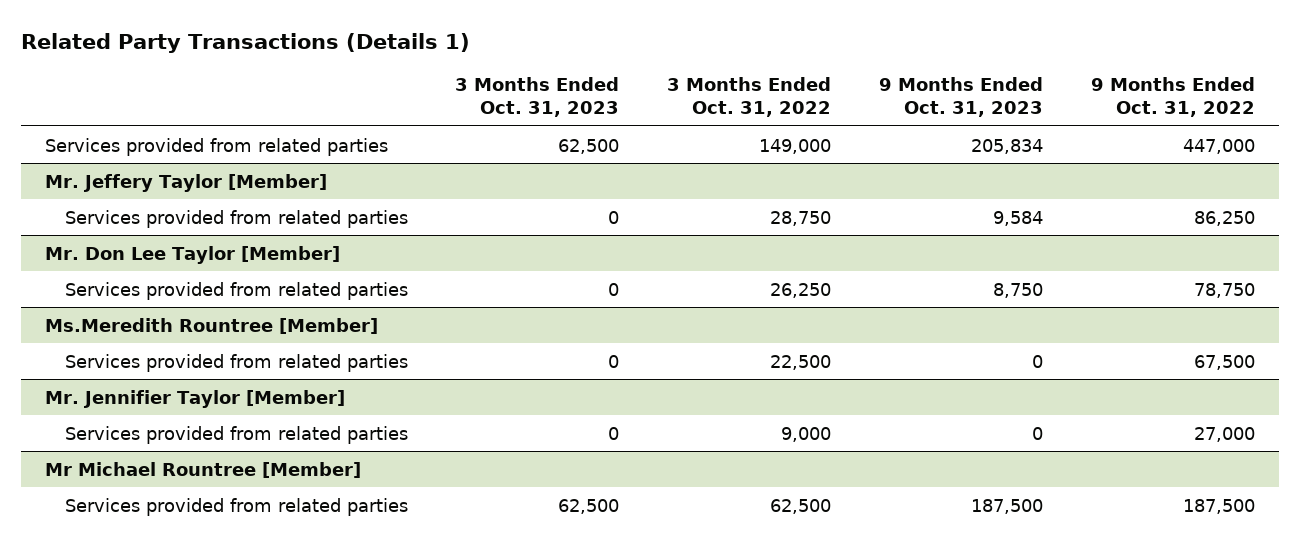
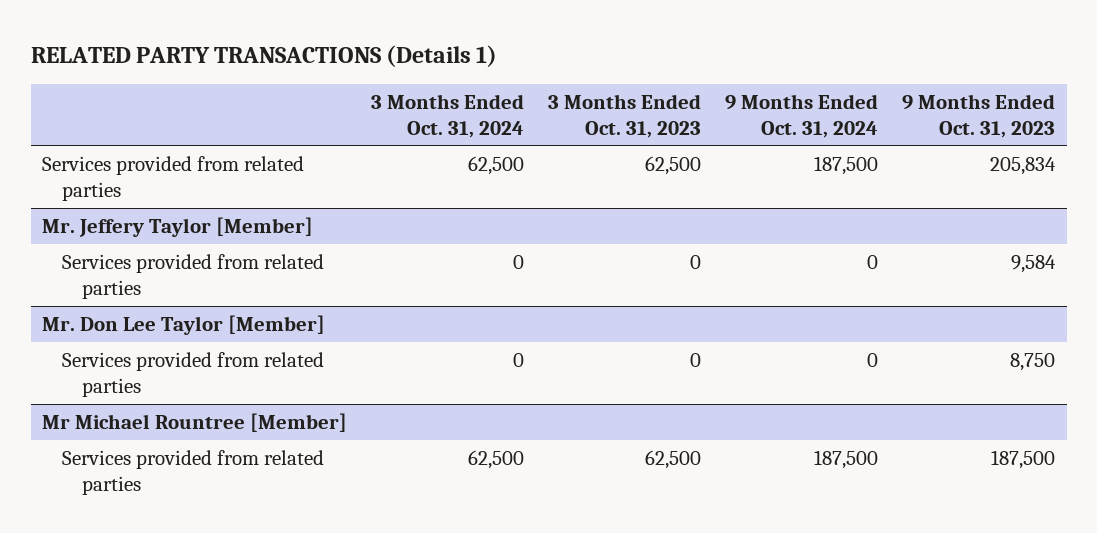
[21,32,471,53] Related Party Transactions (Details 1) -> [30,44,497,67] RELATED PARTY TRANSACTIONS (Details 1)
[667,77,832,117] 3 Months Ended Oct. 31, 2022 -> none
[1090,77,1255,117] 9 Months Ended Oct. 31, 2022 -> none
none -> [371,93,525,138] 3 Months Ended Oct. 31, 2024
none -> [725,93,879,138] 9 Months Ended Oct. 31, 2024
[44,317,378,334] Ms.Meredith Rountree [Member] -> none
[64,353,408,372] Services provided from related parties -> none
[44,389,345,408] Mr. Jennifier Taylor [Member] -> none
[64,425,408,444] Services provided from related parties -> none

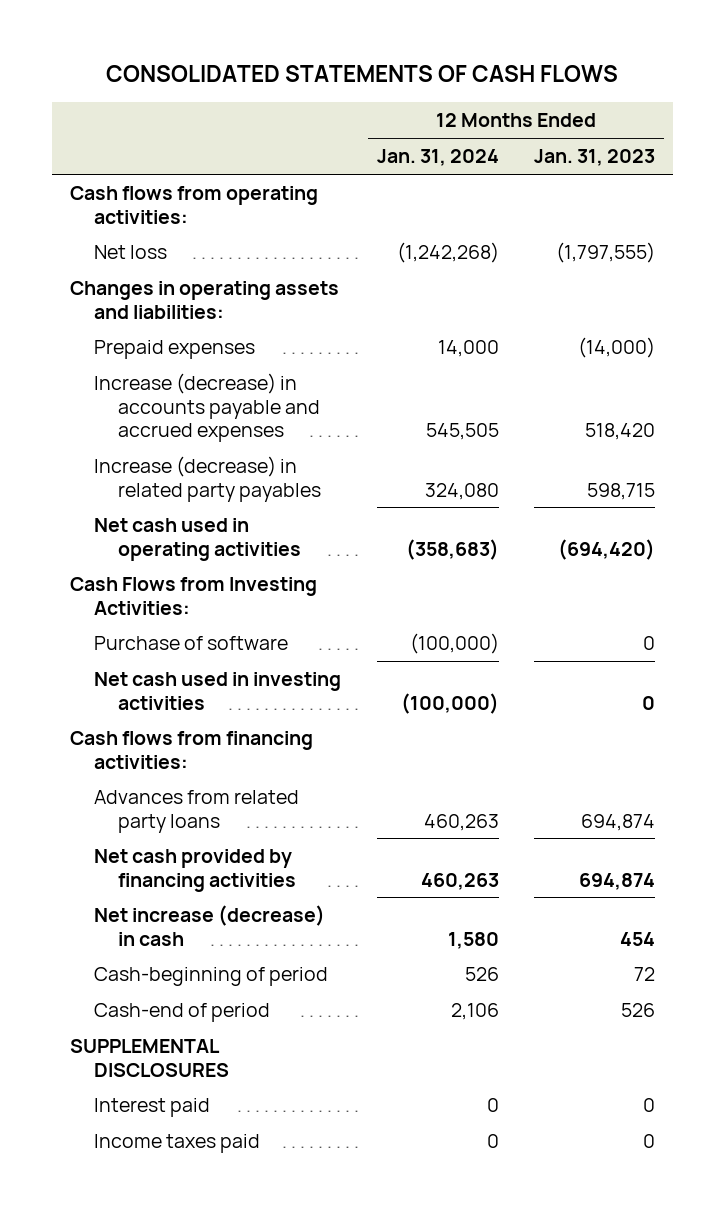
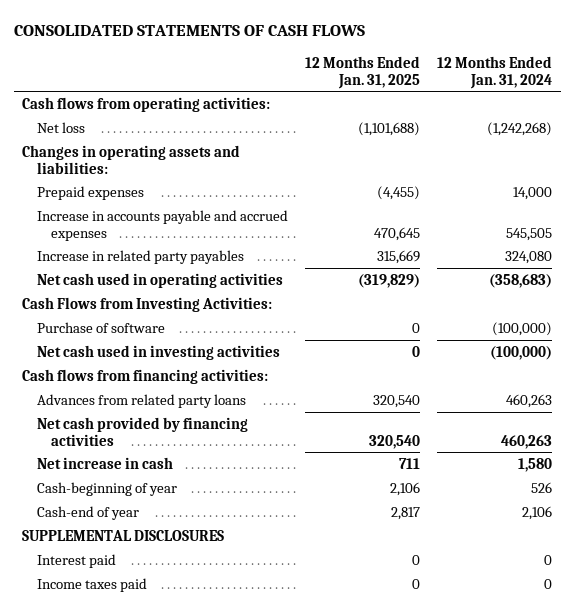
[534,149,656,167] Jan. 31, 2023 -> none
none -> [304,55,420,89] 12 Months Ended Jan. 31, 2025
[94,373,321,442] Increase (decrease) in accounts payable and accrued expenses -> [36,209,288,241] Increase in accounts payable and accrued expenses
[94,456,322,502] Increase (decrease) in related party payables -> [36,249,244,264] Increase in related party payables
[94,905,326,946] Net increase (decrease) in cash -> [36,456,173,469] Net increase in cash
[94,967,329,987] Cash-beginning of period -> [36,481,177,496] Cash-beginning of year
[94,1003,271,1023] Cash-end of period -> [36,505,139,520] Cash-end of year

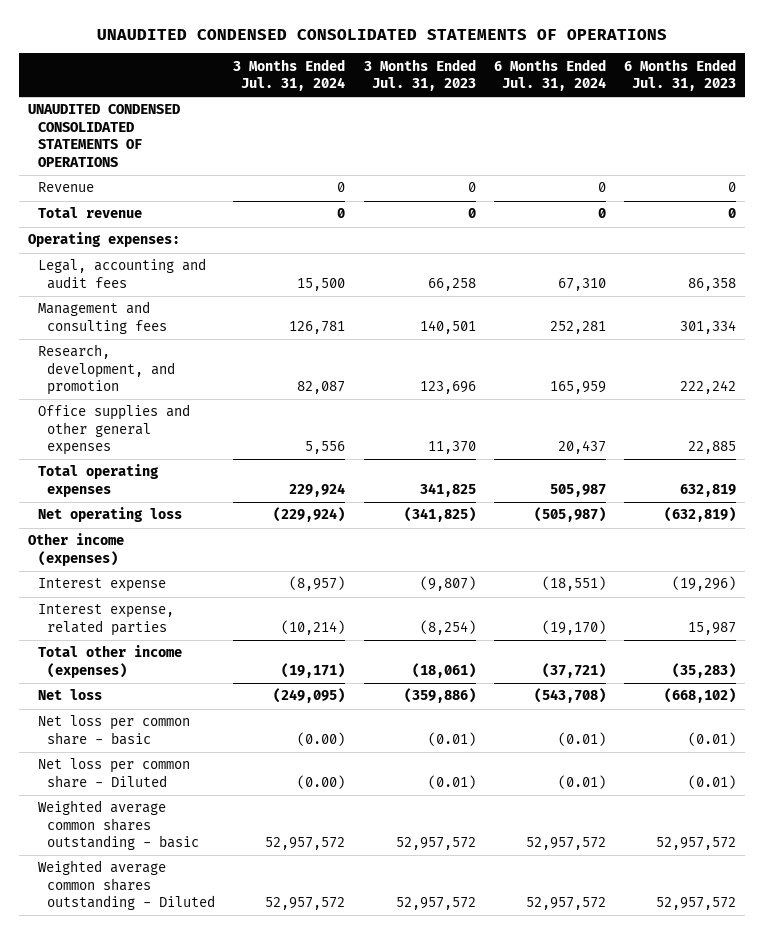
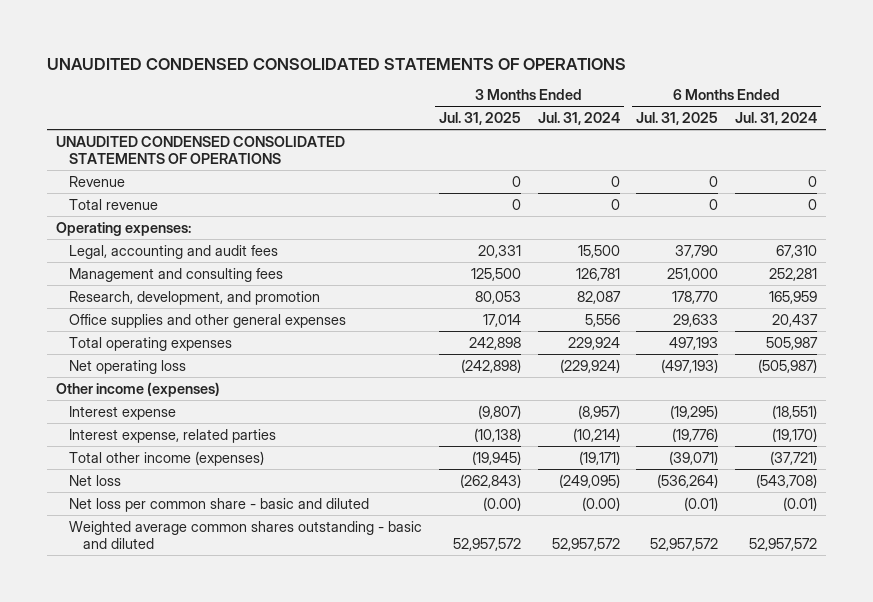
[363,58,476,92] 3 Months Ended Jul. 31, 2023 -> none
[623,58,736,92] 6 Months Ended Jul. 31, 2023 -> none
none -> [439,112,522,126] Jul. 31, 2025
none -> [636,112,719,126] Jul. 31, 2025
[37,715,190,745] Net loss per common share - basic -> none
[37,800,200,851] Weighted average common shares outstanding - basic -> none
[37,758,190,788] Net loss per common share - Diluted -> [69,497,370,512] Net loss per common share - basic and diluted
[37,860,216,911] Weighted average common shares outstanding - Diluted -> [69,520,423,550] Weighted average common shares outstanding - basic and diluted

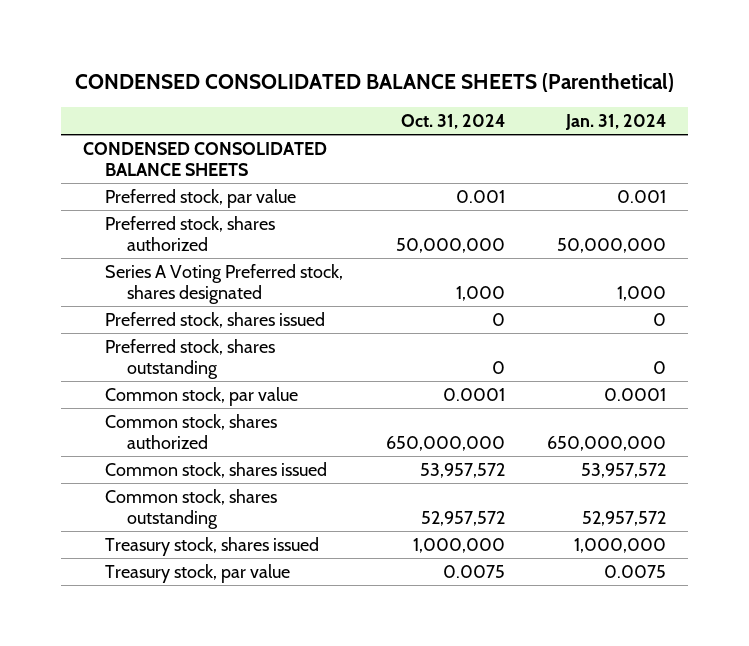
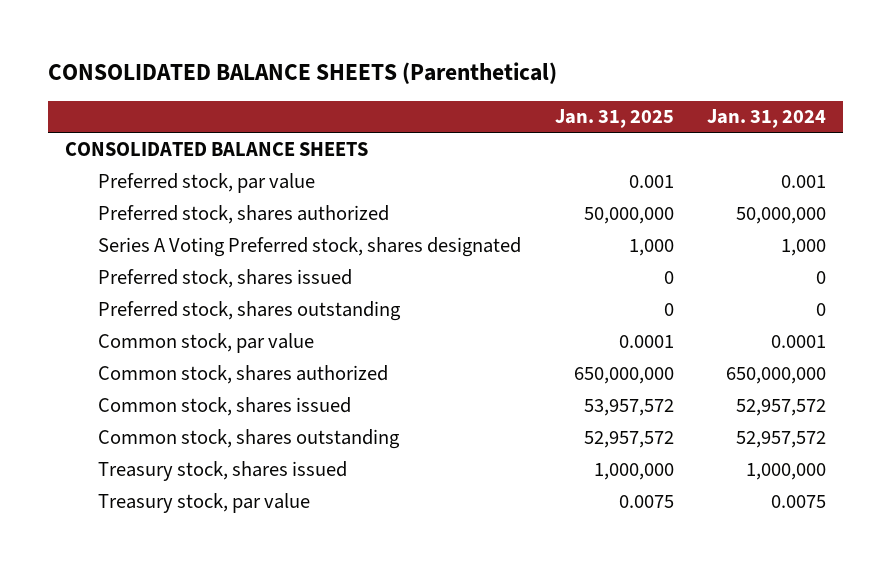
[75,73,675,93] CONDENSED CONSOLIDATED BALANCE SHEETS (Parenthetical) -> [48,62,558,85] CONSOLIDATED BALANCE SHEETS (Parenthetical)
[400,114,505,130] Oct. 31, 2024 -> none
none -> [554,109,674,129] Jan. 31, 2025
[82,141,327,177] CONDENSED CONSOLIDATED BALANCE SHEETS -> [65,141,369,156] CONSOLIDATED BALANCE SHEETS
[581,462,667,478] 53,957,572 -> [736,398,827,416] 52,957,572

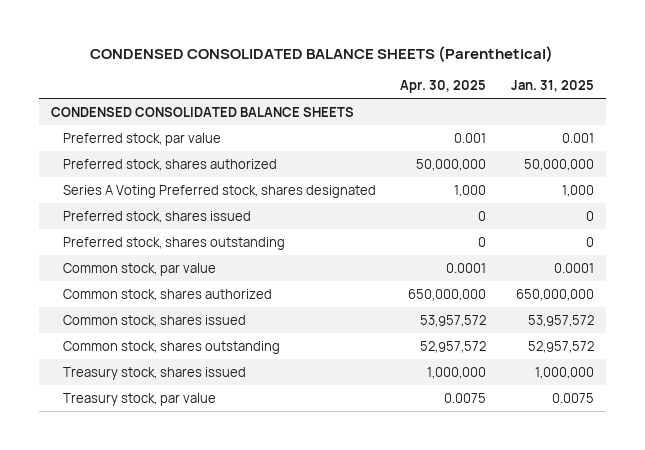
[48,62,558,85] CONSOLIDATED BALANCE SHEETS (Parenthetical) -> [90,45,554,62] CONDENSED CONSOLIDATED BALANCE SHEETS (Parenthetical)
[707,109,827,129] Jan. 31, 2024 -> none
none -> [400,79,487,93] Apr. 30, 2025
[65,141,369,156] CONSOLIDATED BALANCE SHEETS -> [50,107,354,118] CONDENSED CONSOLIDATED BALANCE SHEETS

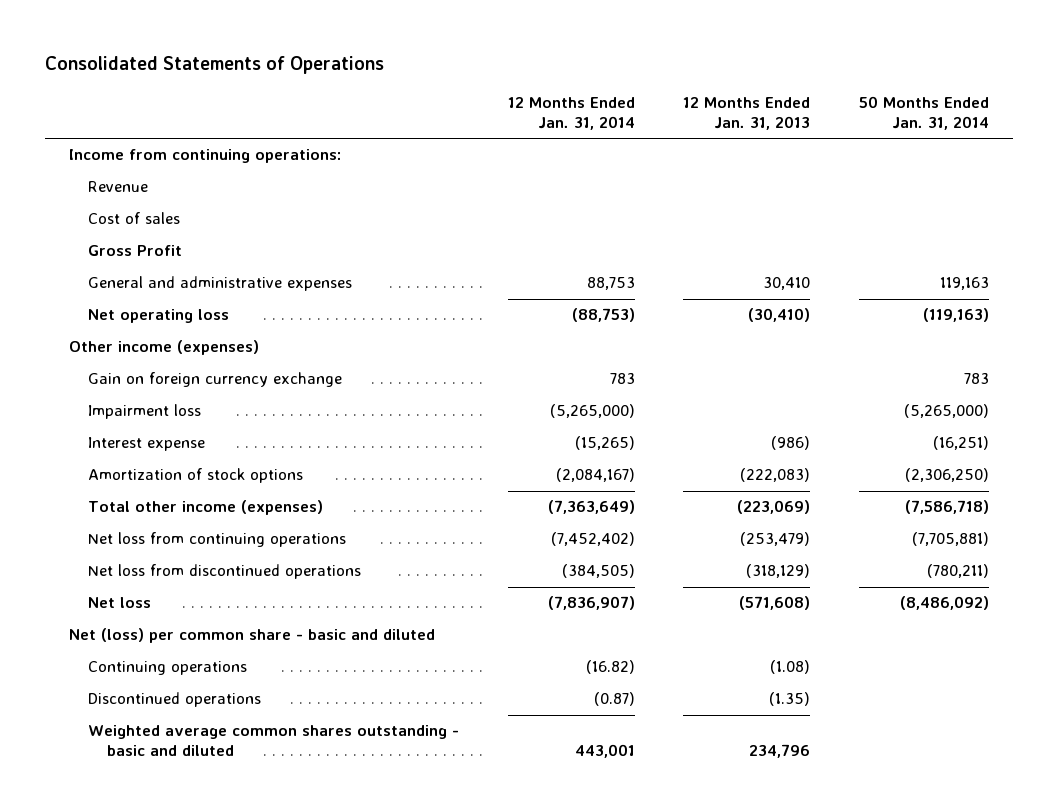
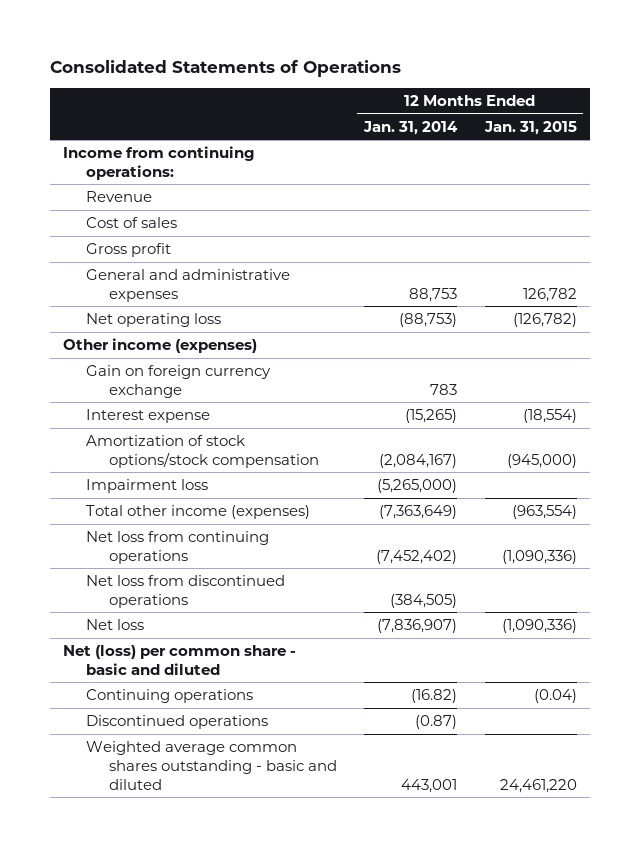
[683,97,811,130] 12 Months Ended Jan. 31, 2013 -> none
[859,96,990,130] 50 Months Ended Jan. 31, 2014 -> none
none -> [483,120,577,135] Jan. 31, 2015
[87,245,182,257] Gross Profit -> [85,243,171,258] Gross profit
[87,468,303,484] Amortization of stock options -> [85,435,319,468] Amortization of stock options/stock compensation
[87,404,201,420] Impairment loss -> [85,479,208,494] Impairment loss

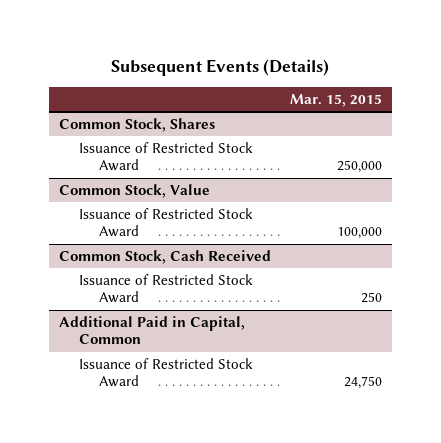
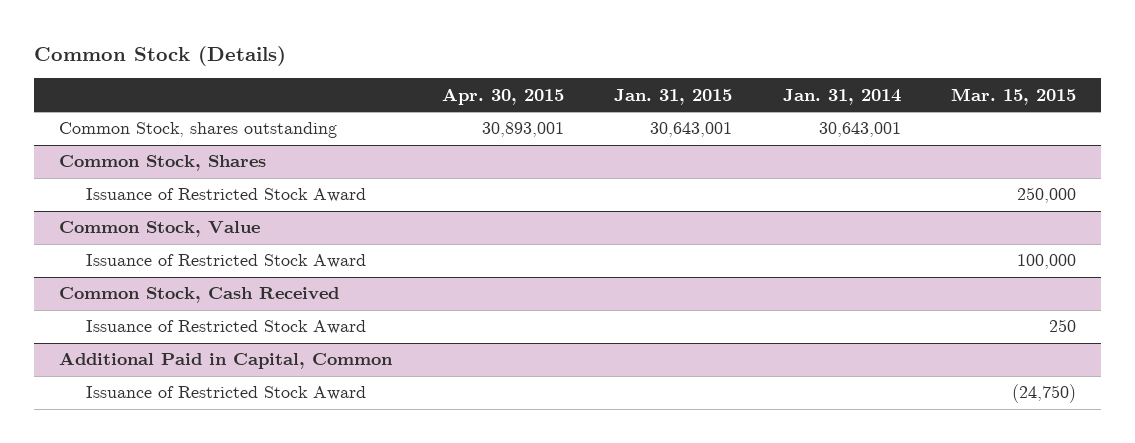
[111,59,330,77] Subsequent Events (Details) -> [33,45,286,66] Common Stock (Details)
none -> [442,87,565,105] Apr. 30, 2015
none -> [614,88,733,105] Jan. 31, 2015
none -> [782,88,901,105] Jan. 31, 2014
none -> [58,122,337,139] Common Stock, shares outstanding
[344,376,383,390] 24,750 -> [1012,384,1077,404] (24,750)

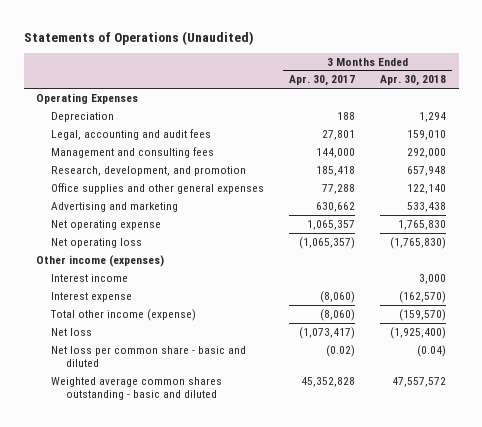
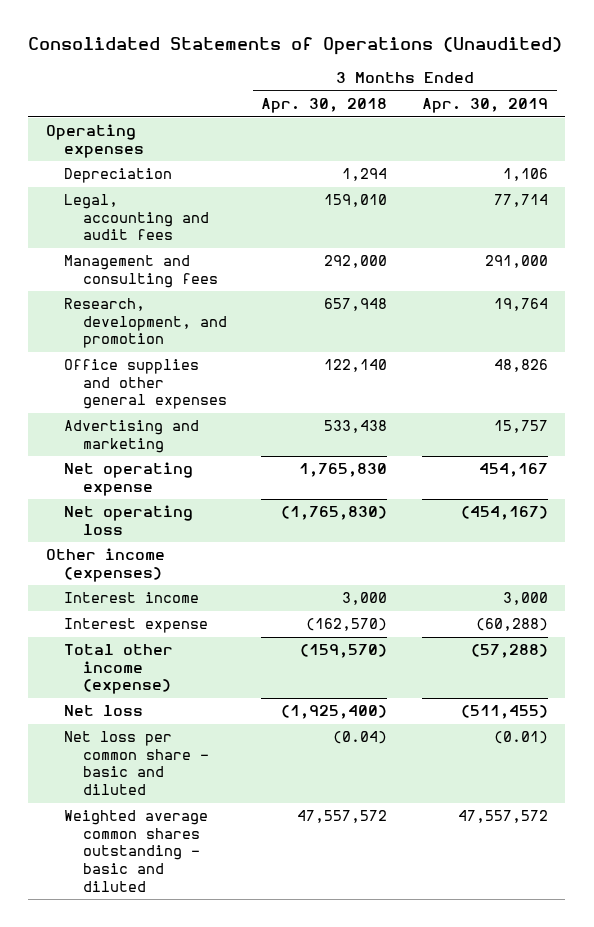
[23,30,254,45] Statements of Operations (Unaudited) -> [28,37,563,56] Consolidated Statements of Operations (Unaudited)
[288,75,355,87] Apr. 30, 2017 -> none
none -> [421,97,548,113] Apr. 30, 2019
[36,92,139,104] Operating Expenses -> [45,124,145,158] Operating expenses

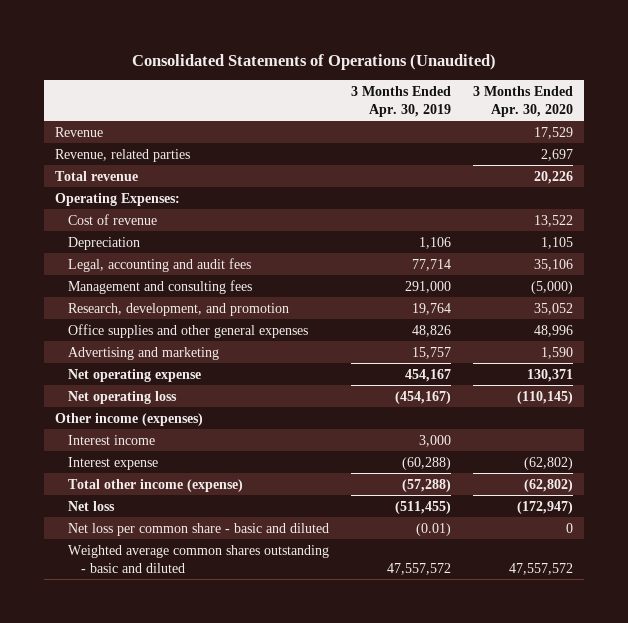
[261,97,388,113] Apr. 30, 2018 -> none
none -> [472,85,573,117] 3 Months Ended Apr. 30, 2020
none -> [54,126,103,137] Revenue
none -> [54,148,190,162] Revenue, related parties
none -> [54,170,138,181] Total revenue
[45,124,145,158] Operating expenses -> [54,192,180,206] Operating Expenses:
none -> [67,213,157,225] Cost of revenue

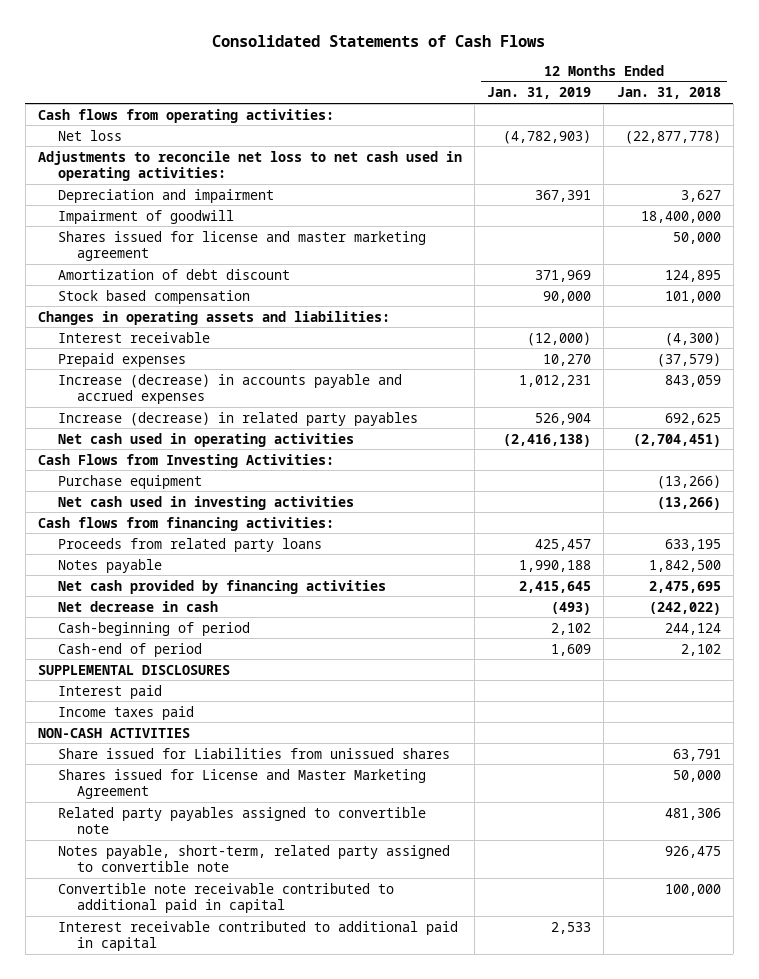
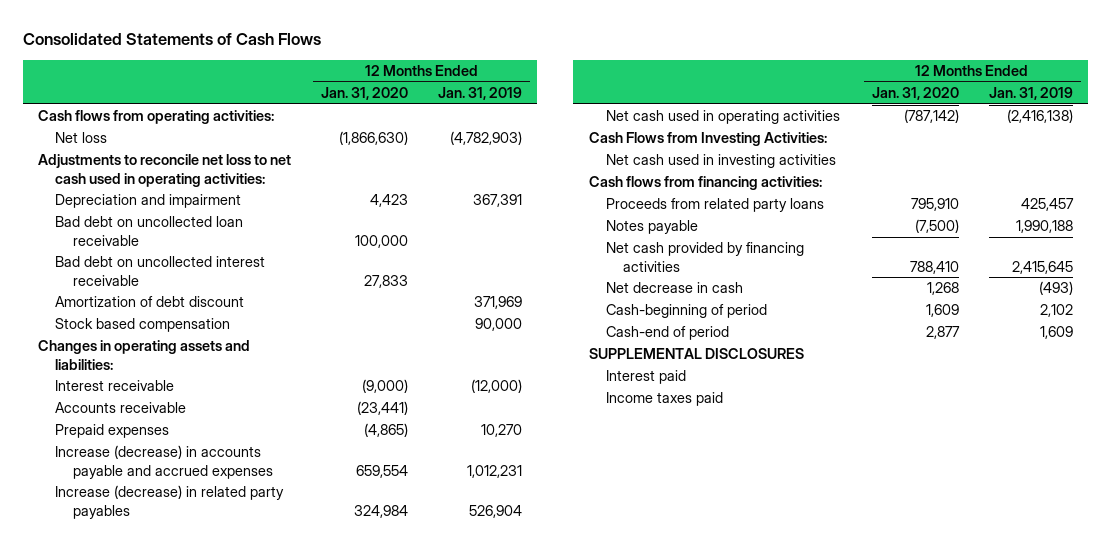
[616,87,721,100] Jan. 31, 2018 -> none
none -> [321,87,409,101] Jan. 31, 2020
[57,209,234,224] Impairment of goodwill -> none
[57,230,426,262] Shares issued for license and master marketing agreement -> none
none -> [55,216,244,246] Bad debt on uncollected loan receivable
none -> [55,256,266,286] Bad debt on uncollected interest receivable
none -> [55,402,187,414] Accounts receivable
[57,474,202,489] Purchase equipment -> none
[38,727,191,738] NON-CASH ACTIVITIES -> none
[57,747,450,759] Share issued for Liabilities from unissued shares -> none
[57,768,426,800] Shares issued for License and Master Marketing Agreement -> none
[57,806,426,835] Related party payables assigned to convertible note -> none
[57,844,450,873] Notes payable, short-term, related party assigned to convertible note -> none
[57,882,394,914] Convertible note receivable contributed to additional paid in capital -> none
[57,920,458,952] Interest receivable contributed to additional paid in capital -> none

